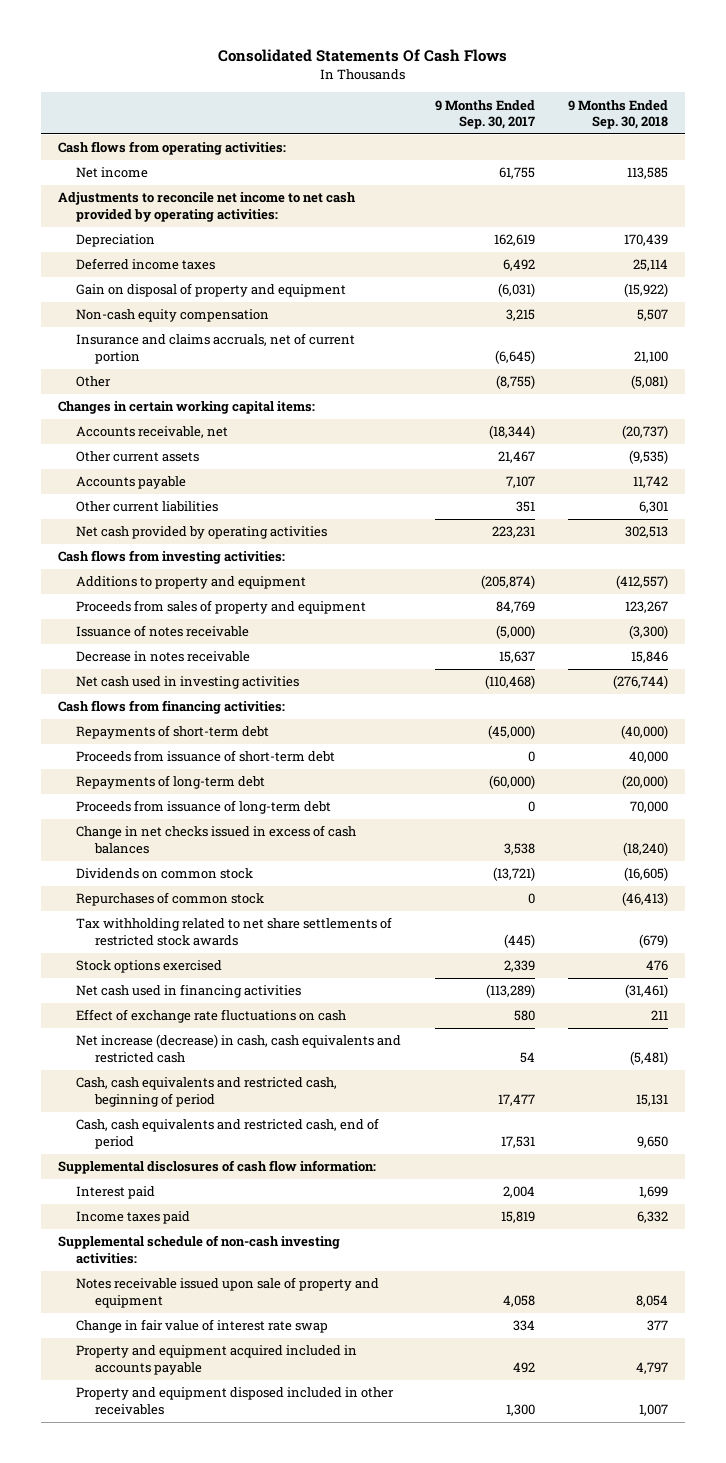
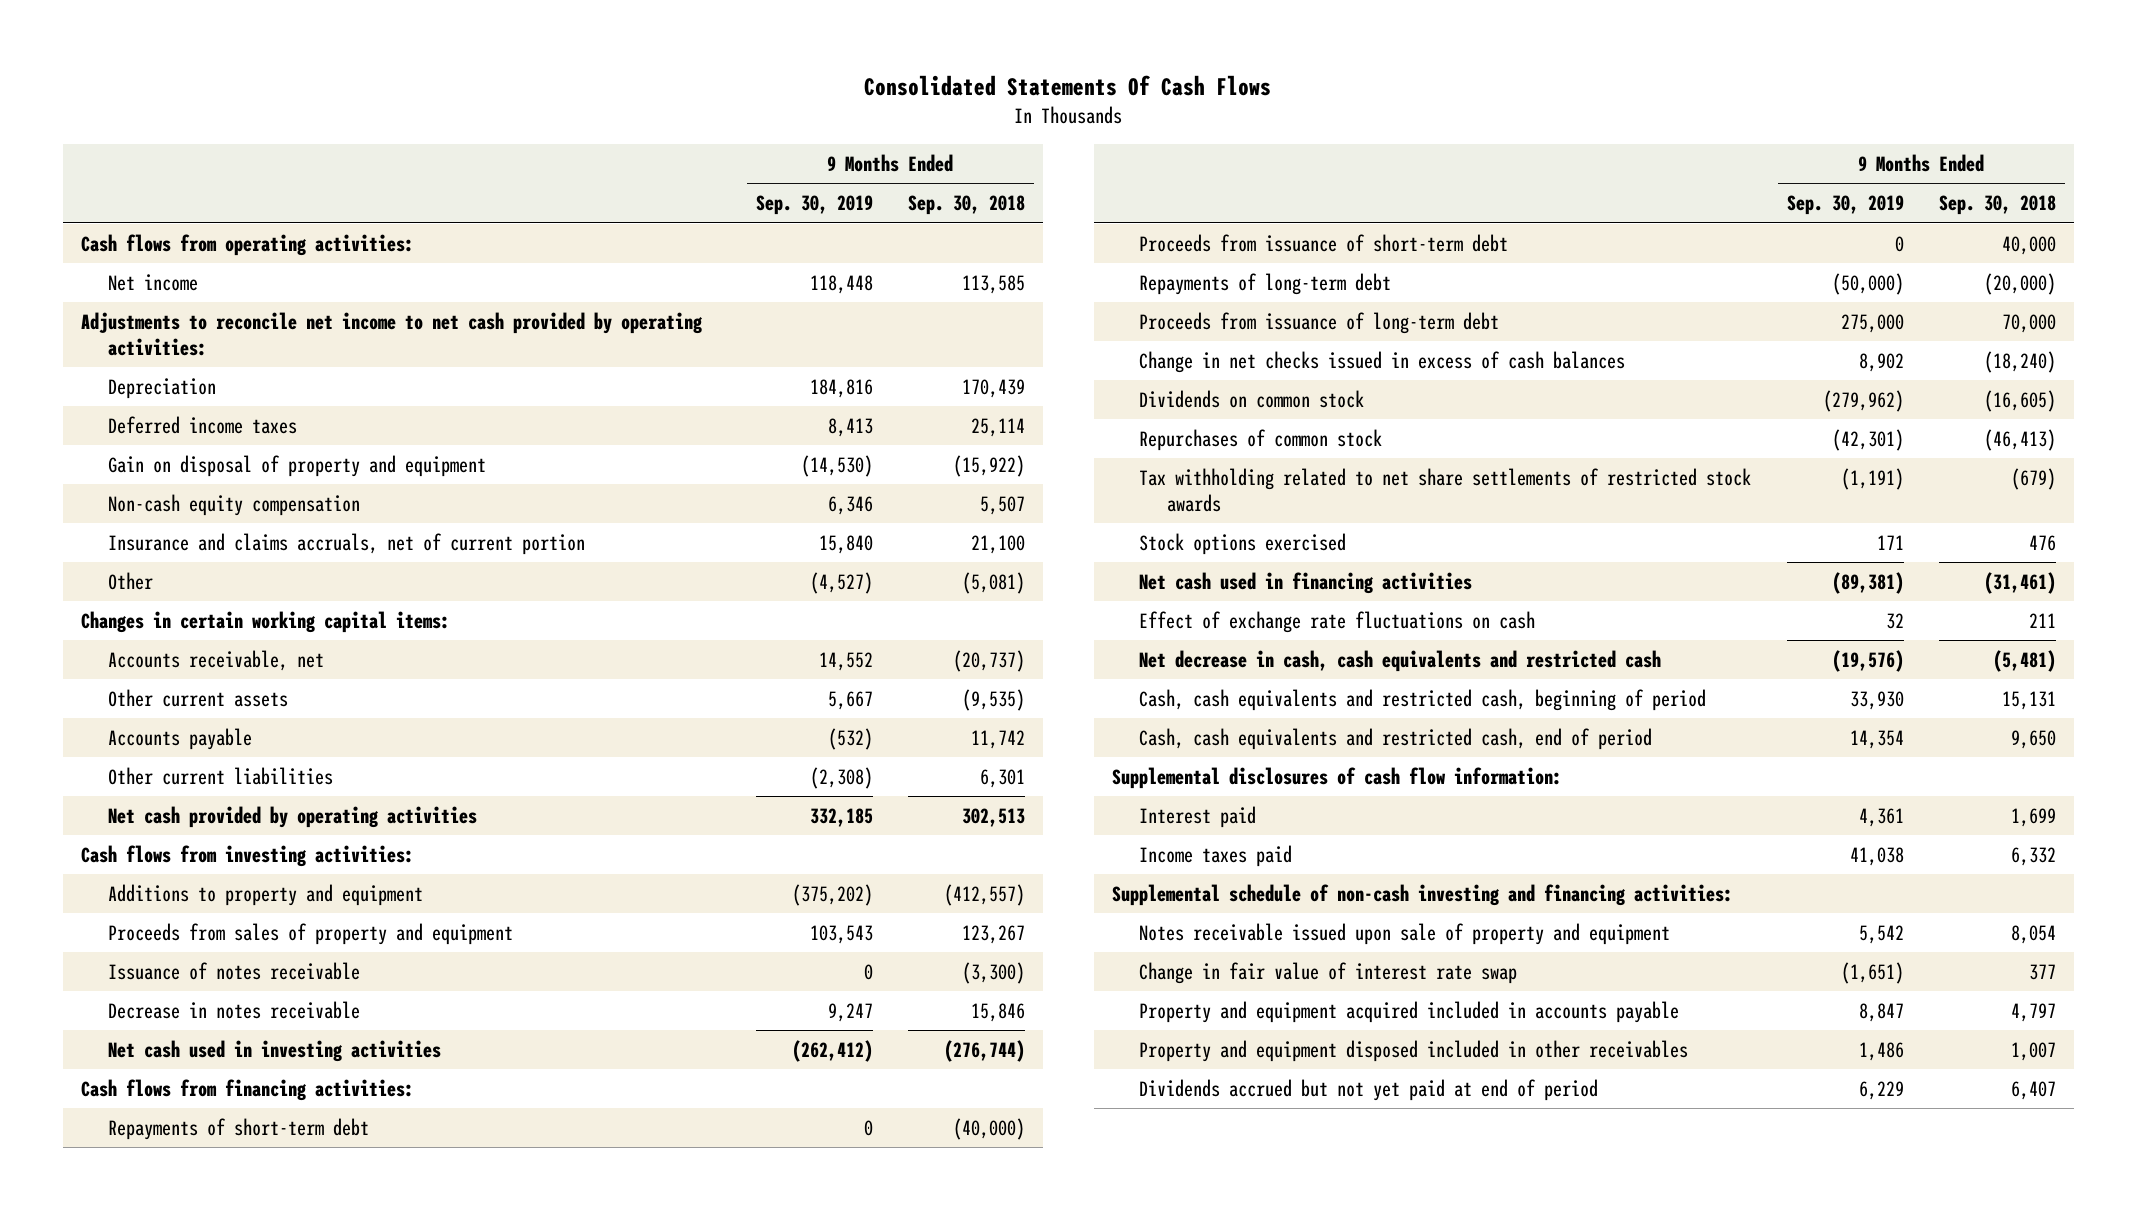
[434,99,535,129] 9 Months Ended Sep. 30, 2017 -> none
none -> [755,195,873,216] Sep. 30, 2019
[76,1034,402,1063] Net increase (decrease) in cash, cash equivalents and restricted cash -> [1139,649,1662,672] Net decrease in cash, cash equivalents and restricted cash
[57,1235,340,1264] Supplemental schedule of non-cash investing activities: -> [1111,883,1733,906] Supplemental schedule of non-cash investing and financing activities:
none -> [1139,1078,1599,1101] Dividends accrued but not yet paid at end of period

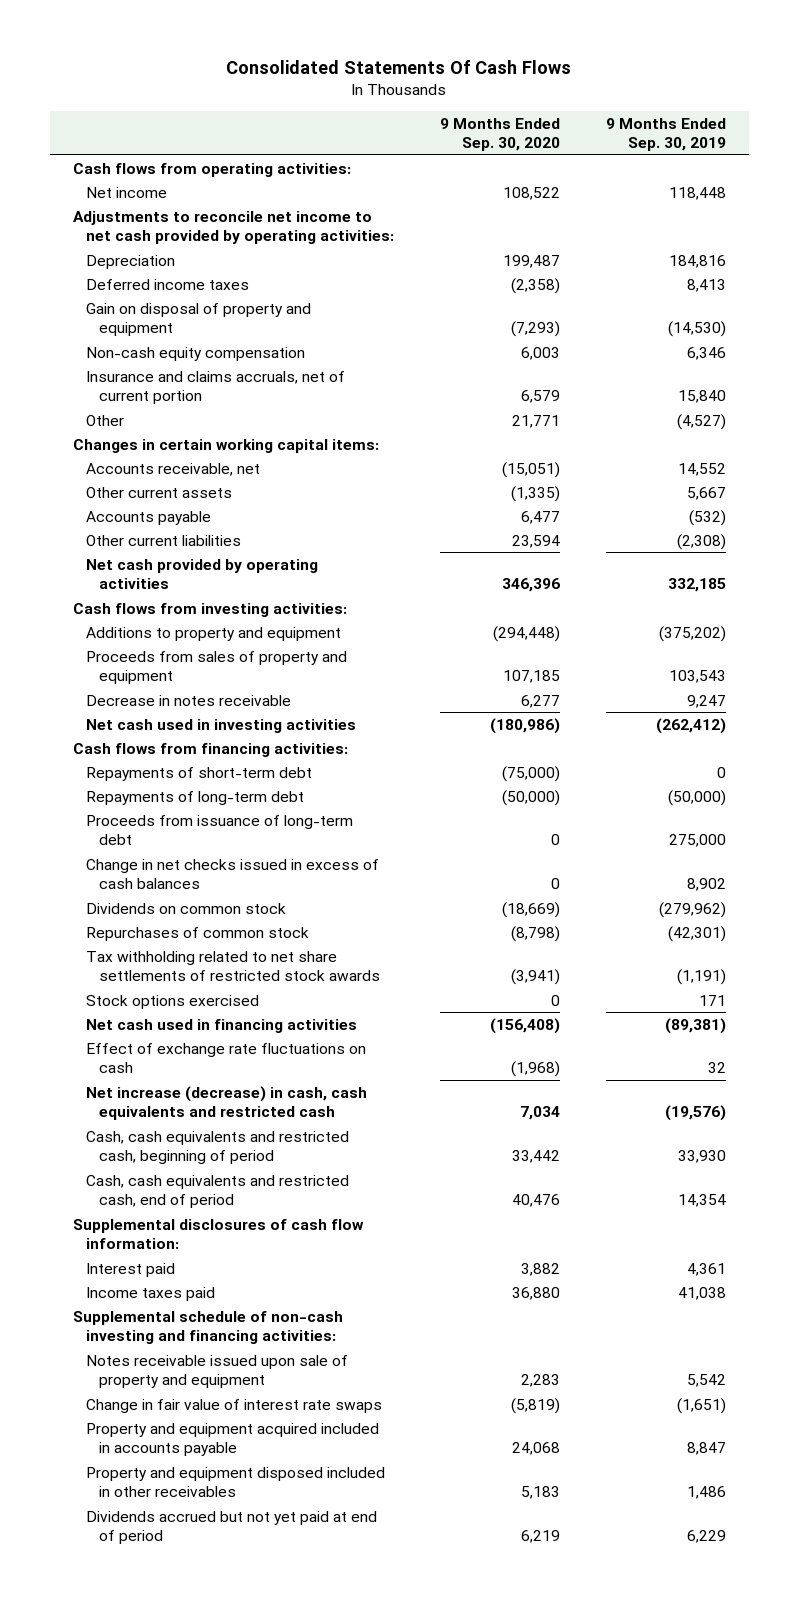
[907,195,1025,216] Sep. 30, 2018 -> none
none -> [439,117,560,152] 9 Months Ended Sep. 30, 2020
[108,961,361,980] Issuance of notes receivable -> none
[1139,233,1509,252] Proceeds from issuance of short-term debt -> none
[1139,649,1662,672] Net decrease in cash, cash equivalents and restricted cash -> [85,1085,367,1121] Net increase (decrease) in cash, cash equivalents and restricted cash
[1139,961,1518,984] Change in fair value of interest rate swap -> [85,1398,382,1413] Change in fair value of interest rate swaps

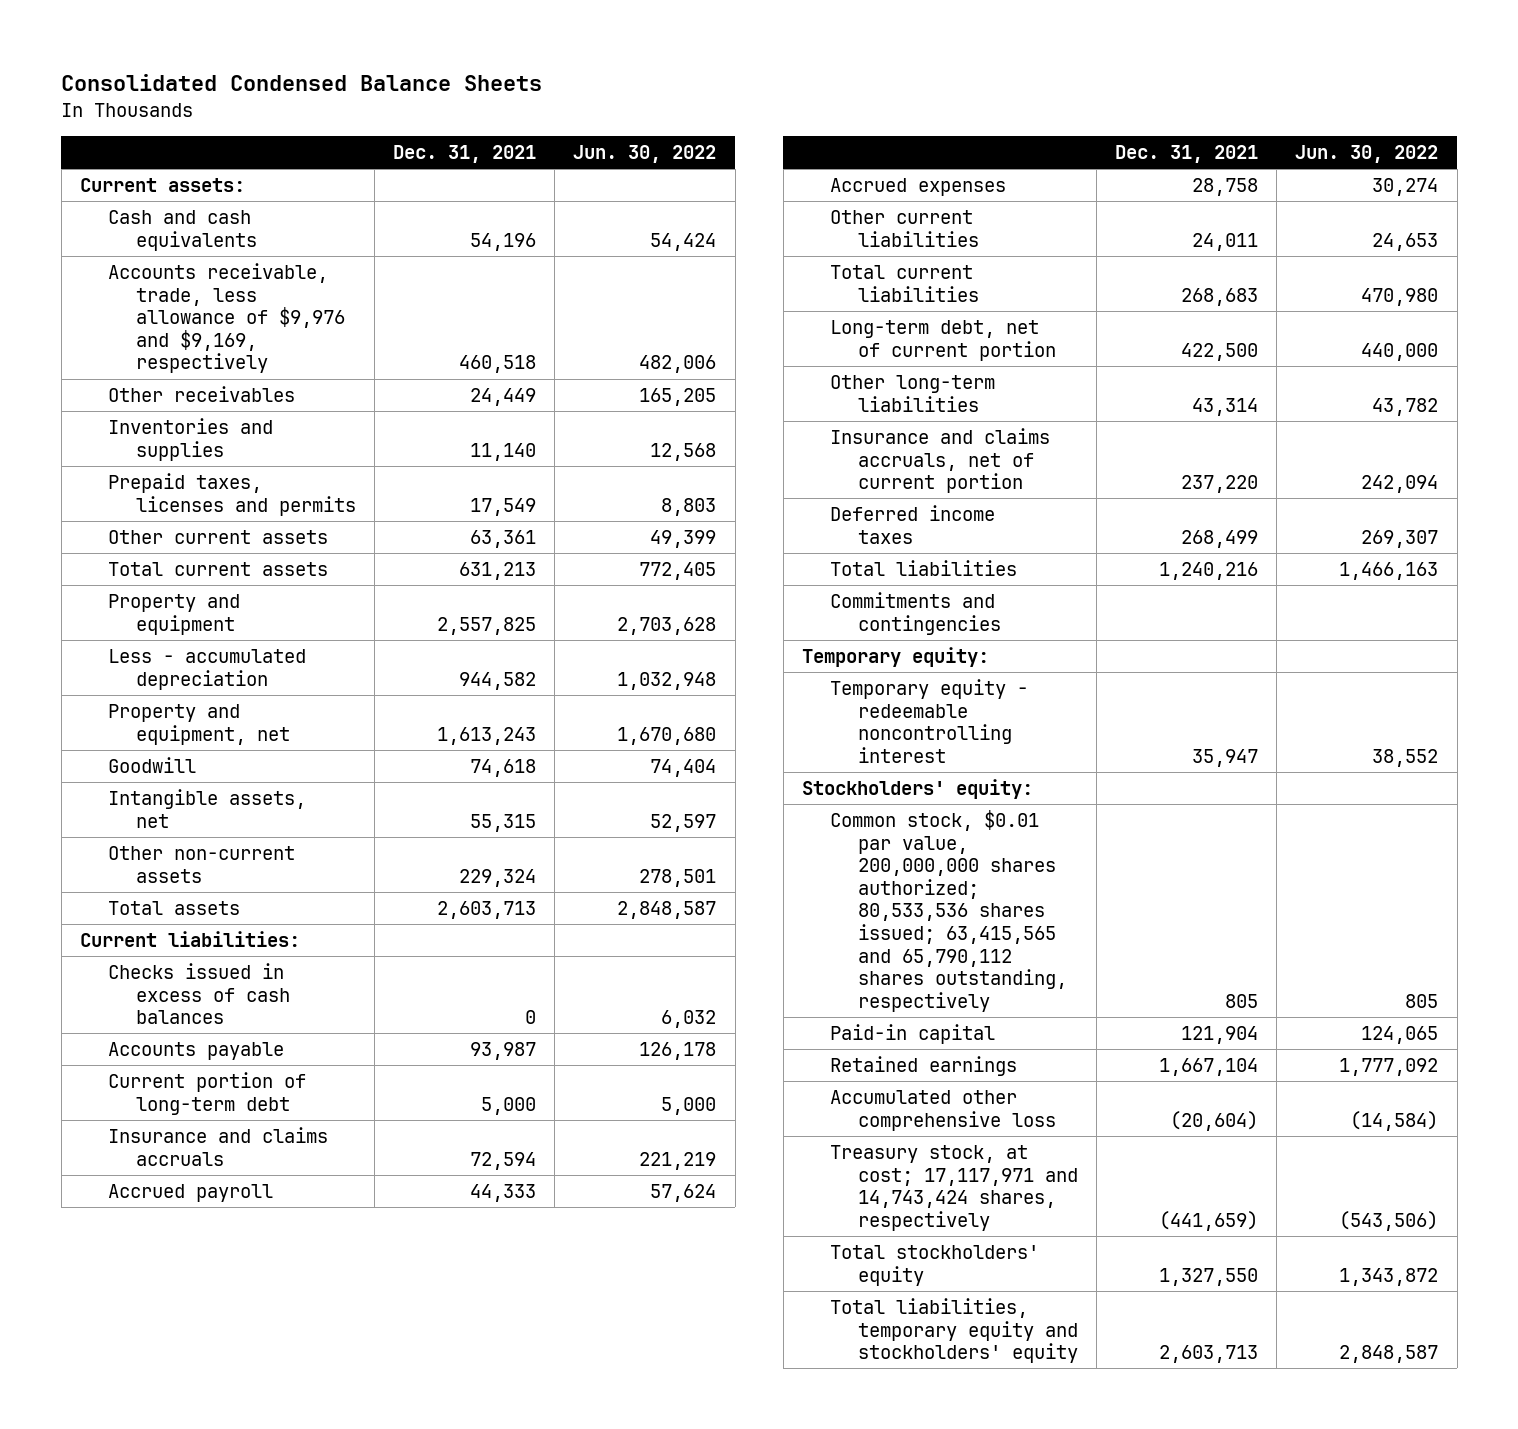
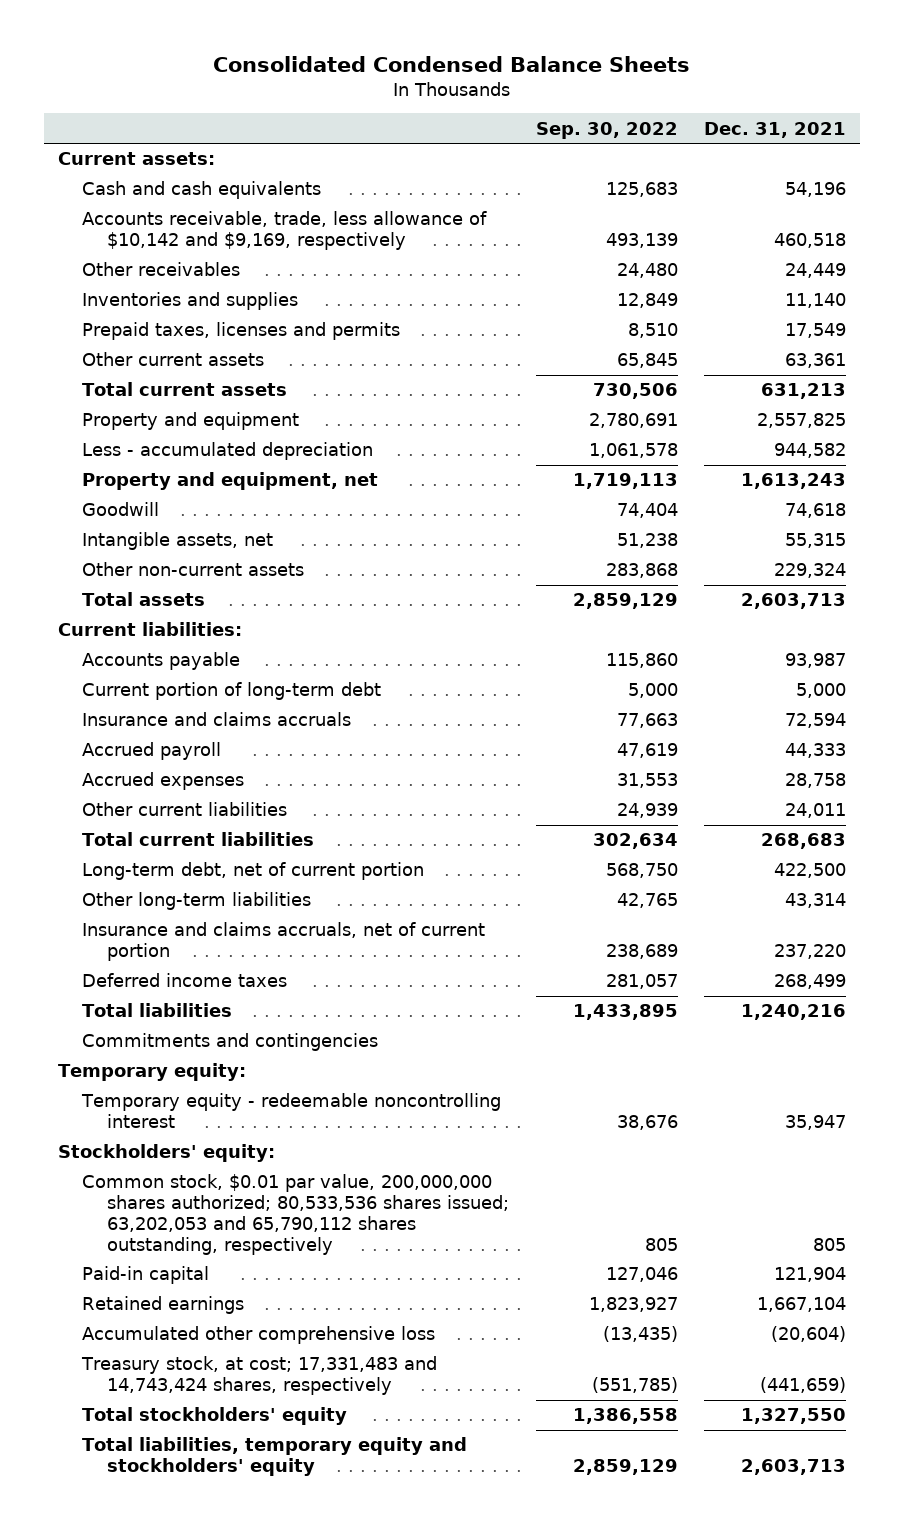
[573,145,717,164] Jun. 30, 2022 -> none
none -> [535,121,678,139] Sep. 30, 2022
[107,263,345,374] Accounts receivable, trade, less allowance of $9,976 and $9,169, respectively -> [82,211,488,251] Accounts receivable, trade, less allowance of $10,142 and $9,169, respectively
[107,963,290,1025] Checks issued in excess of cash balances -> none
[829,810,1067,1012] Common stock, $0.01 par value, 200,000,000 shares authorized; 80,533,536 shares issued; 63,415,565 and 65,790,112 shares outstanding, respectively -> [82,1174,509,1255] Common stock, $0.01 par value, 200,000,000 shares authorized; 80,533,536 shares issued; 63,202,053 and 65,790,112 shares outstanding, respectively
[829,1145,1078,1231] Treasury stock, at cost; 17,117,971 and 14,743,424 shares, respectively -> [81,1356,438,1396] Treasury stock, at cost; 17,331,483 and 14,743,424 shares, respectively

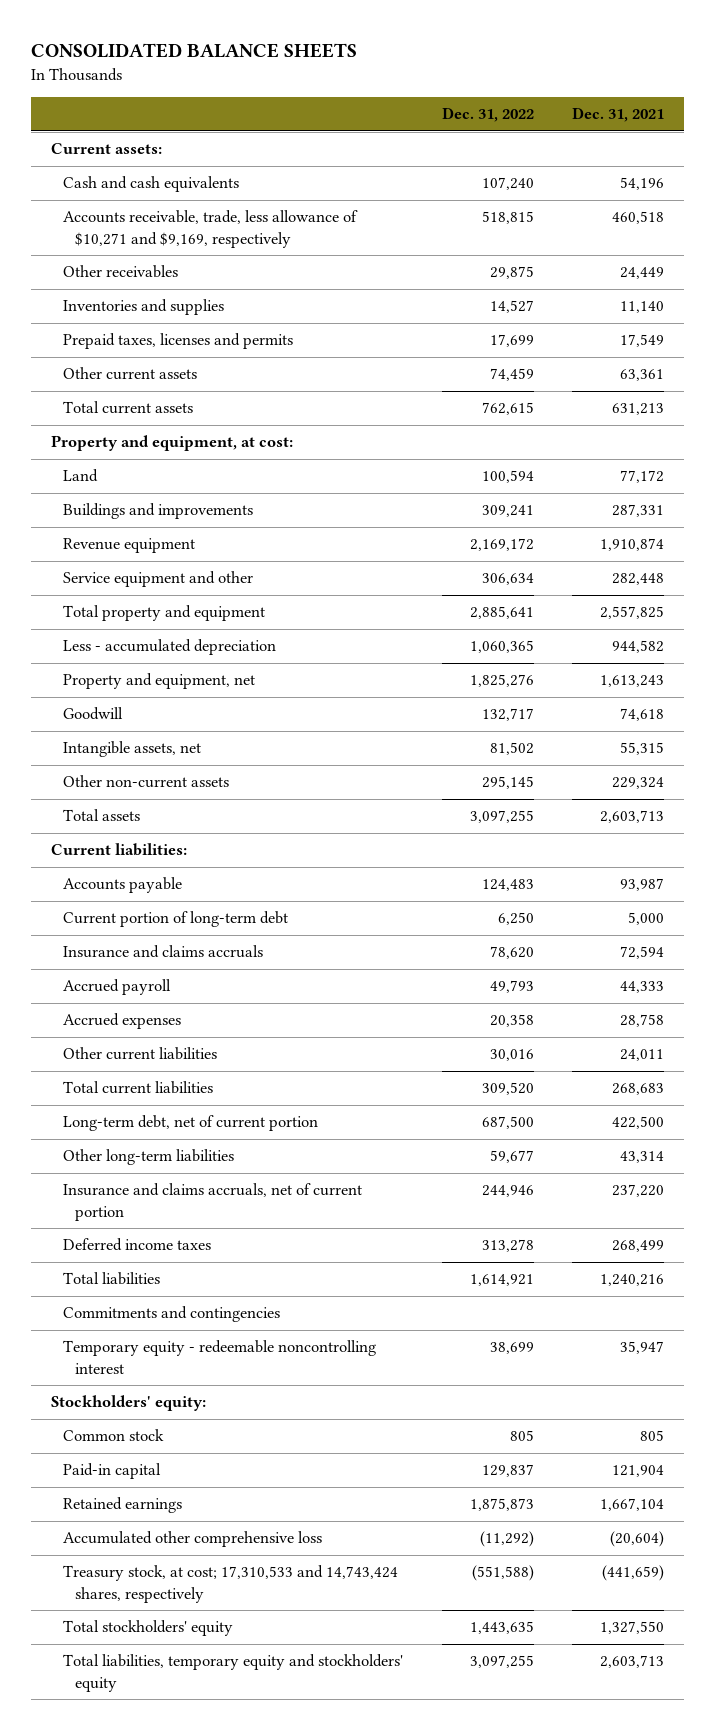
[213,55,691,72] Consolidated Condensed Balance Sheets -> [31,43,358,59] CONSOLIDATED BALANCE SHEETS
[535,121,678,139] Sep. 30, 2022 -> none
none -> [441,107,534,123] Dec. 31, 2022
[82,211,488,251] Accounts receivable, trade, less allowance of $10,142 and $9,169, respectively -> [63,210,359,248] Accounts receivable, trade, less allowance of $10,271 and $9,169, respectively
none -> [50,435,293,452] Property and equipment, at cost:
none -> [63,469,99,483] Land
none -> [63,503,254,520] Buildings and improvements
none -> [63,538,196,554] Revenue equipment
none -> [63,571,254,588] Service equipment and other
[82,412,300,431] Property and equipment -> [63,605,266,622] Total property and equipment
[57,1063,246,1082] Temporary equity: -> none
[82,1174,509,1255] Common stock, $0.01 par value, 200,000,000 shares authorized; 80,533,536 shares issued; 63,202,053 and 65,790,112 shares outstanding, respectively -> [63,1429,165,1442] Common stock
[81,1356,438,1396] Treasury stock, at cost; 17,331,483 and 14,743,424 shares, respectively -> [63,1565,399,1603] Treasury stock, at cost; 17,310,533 and 14,743,424 shares, respectively

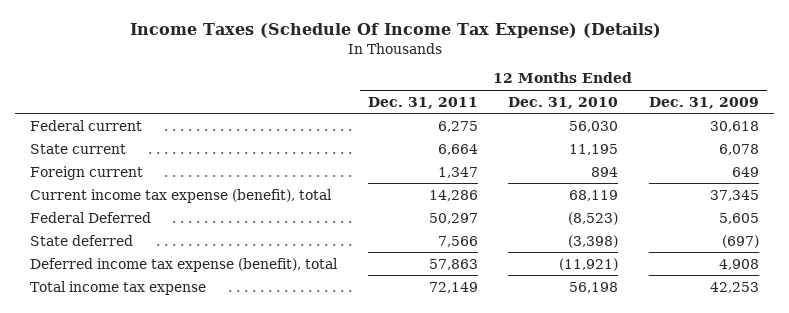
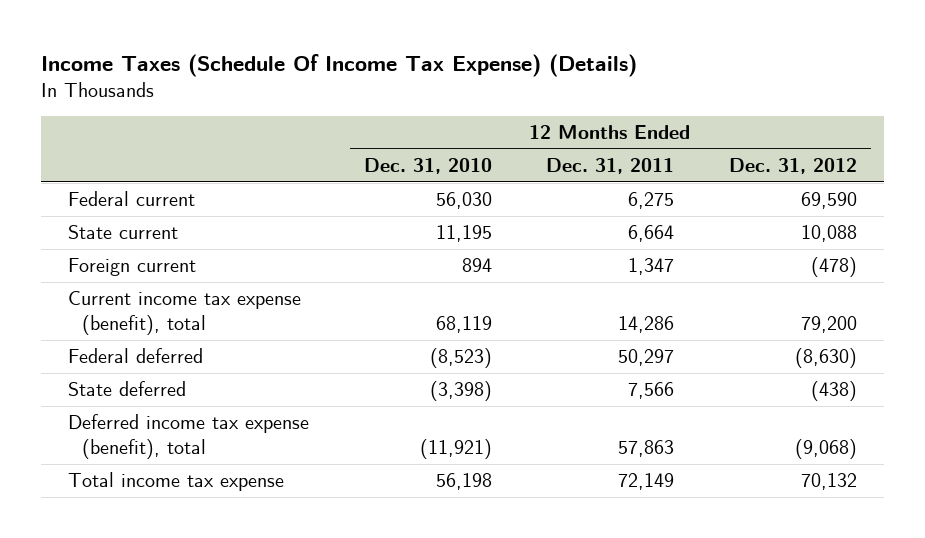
[649,96,760,109] Dec. 31, 2009 -> none
none -> [728,158,857,175] Dec. 31, 2012
[30,211,152,223] Federal Deferred -> [68,348,204,364] Federal deferred

